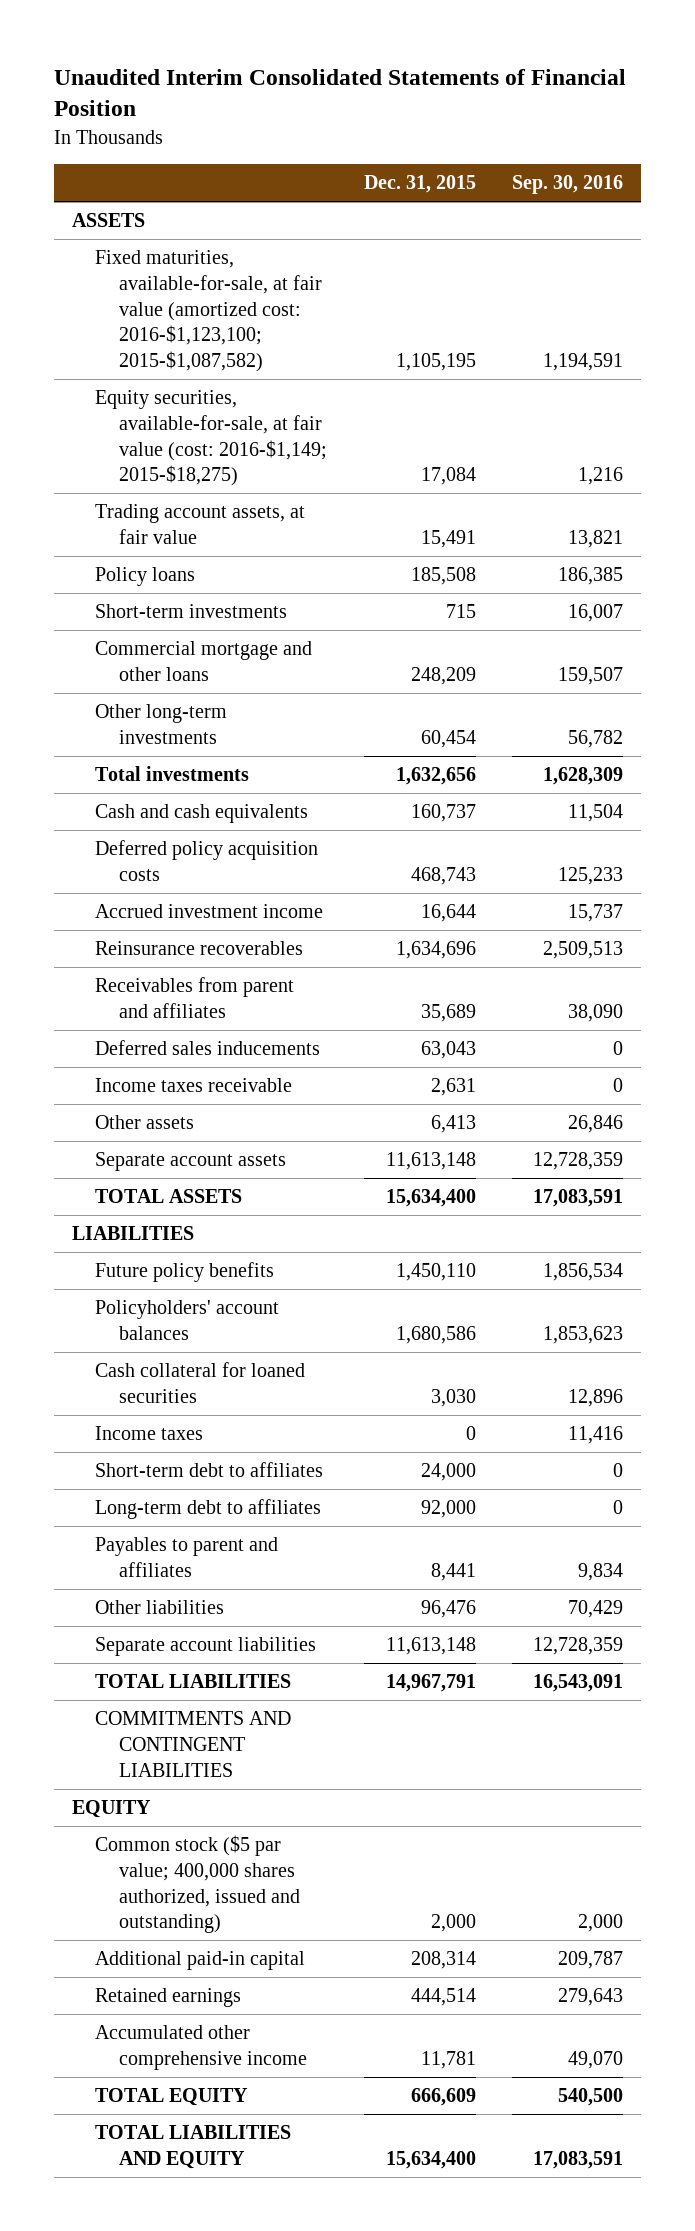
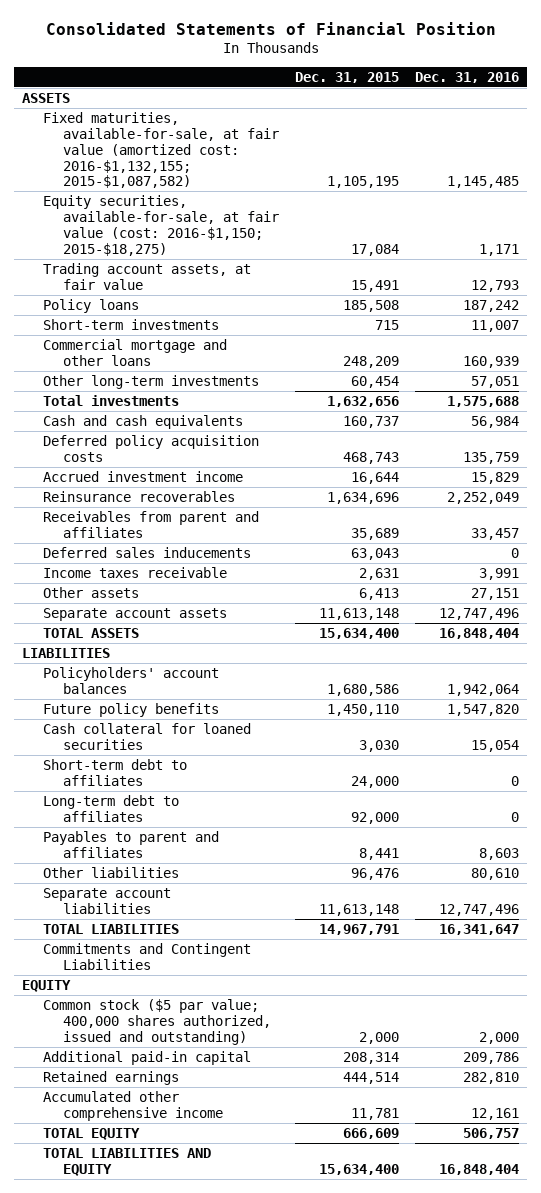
[53,69,626,117] Unaudited Interim Consolidated Statements of Financial Position -> [45,22,496,36] Consolidated Statements of Financial Position
[512,175,624,195] Sep. 30, 2016 -> none
none -> [414,71,519,83] Dec. 31, 2016
[95,250,322,373] Fixed maturities, available-for-sale, at fair value (amortized cost: 2016-$1,123,100; 2015-$1,087,582) -> [42,111,279,189] Fixed maturities, available-for-sale, at fair value (amortized cost: 2016-$1,132,155; 2015-$1,087,582)
[95,390,327,487] Equity securities, available-for-sale, at fair value (cost: 2016-$1,149; 2015-$18,275) -> [42,194,279,256] Equity securities, available-for-sale, at fair value (cost: 2016-$1,150; 2015-$18,275)
[95,1262,275,1283] Future policy benefits -> [42,702,219,717] Future policy benefits
[95,1426,204,1441] Income taxes -> none
[95,1711,292,1777] COMMITMENTS AND CONTINGENT LIABILITIES -> [42,942,251,970] Commitments and Contingent Liabilities

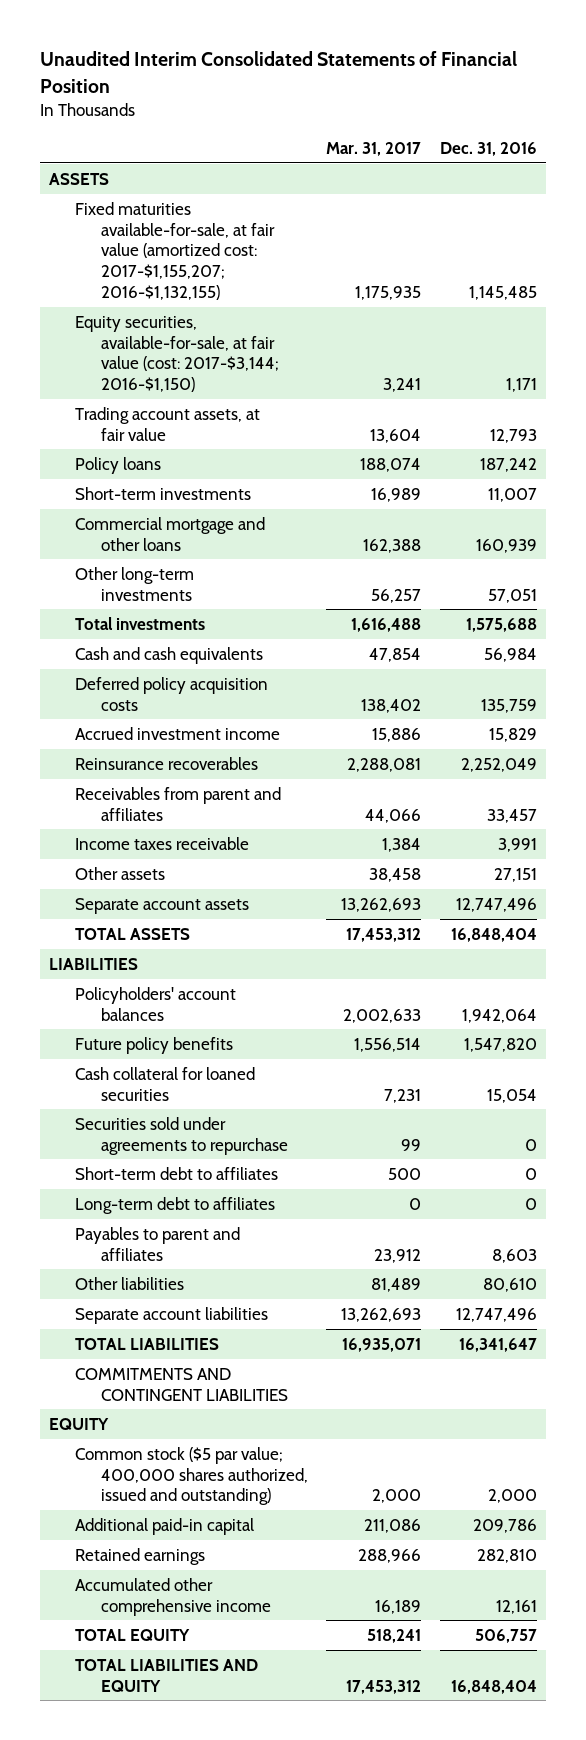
[45,22,496,36] Consolidated Statements of Financial Position -> [40,51,518,93] Unaudited Interim Consolidated Statements of Financial Position
[294,71,399,83] Dec. 31, 2015 -> none
none -> [326,141,422,156] Mar. 31, 2017
[42,111,279,189] Fixed maturities, available-for-sale, at fair value (amortized cost: 2016-$1,132,155; 2015-$1,087,582) -> [75,201,275,300] Fixed maturities available-for-sale, at fair value (amortized cost: 2017-$1,155,207; 2016-$1,132,155)
[42,194,279,256] Equity securities, available-for-sale, at fair value (cost: 2016-$1,150; 2015-$18,275) -> [75,315,279,392] Equity securities, available-for-sale, at fair value (cost: 2017-$3,144; 2016-$1,150)
[42,546,251,558] Deferred sales inducements -> none
none -> [75,1116,288,1155] Securities sold under agreements to repurchase
[42,942,251,970] Commitments and Contingent Liabilities -> [75,1367,288,1401] COMMITMENTS AND CONTINGENT LIABILITIES

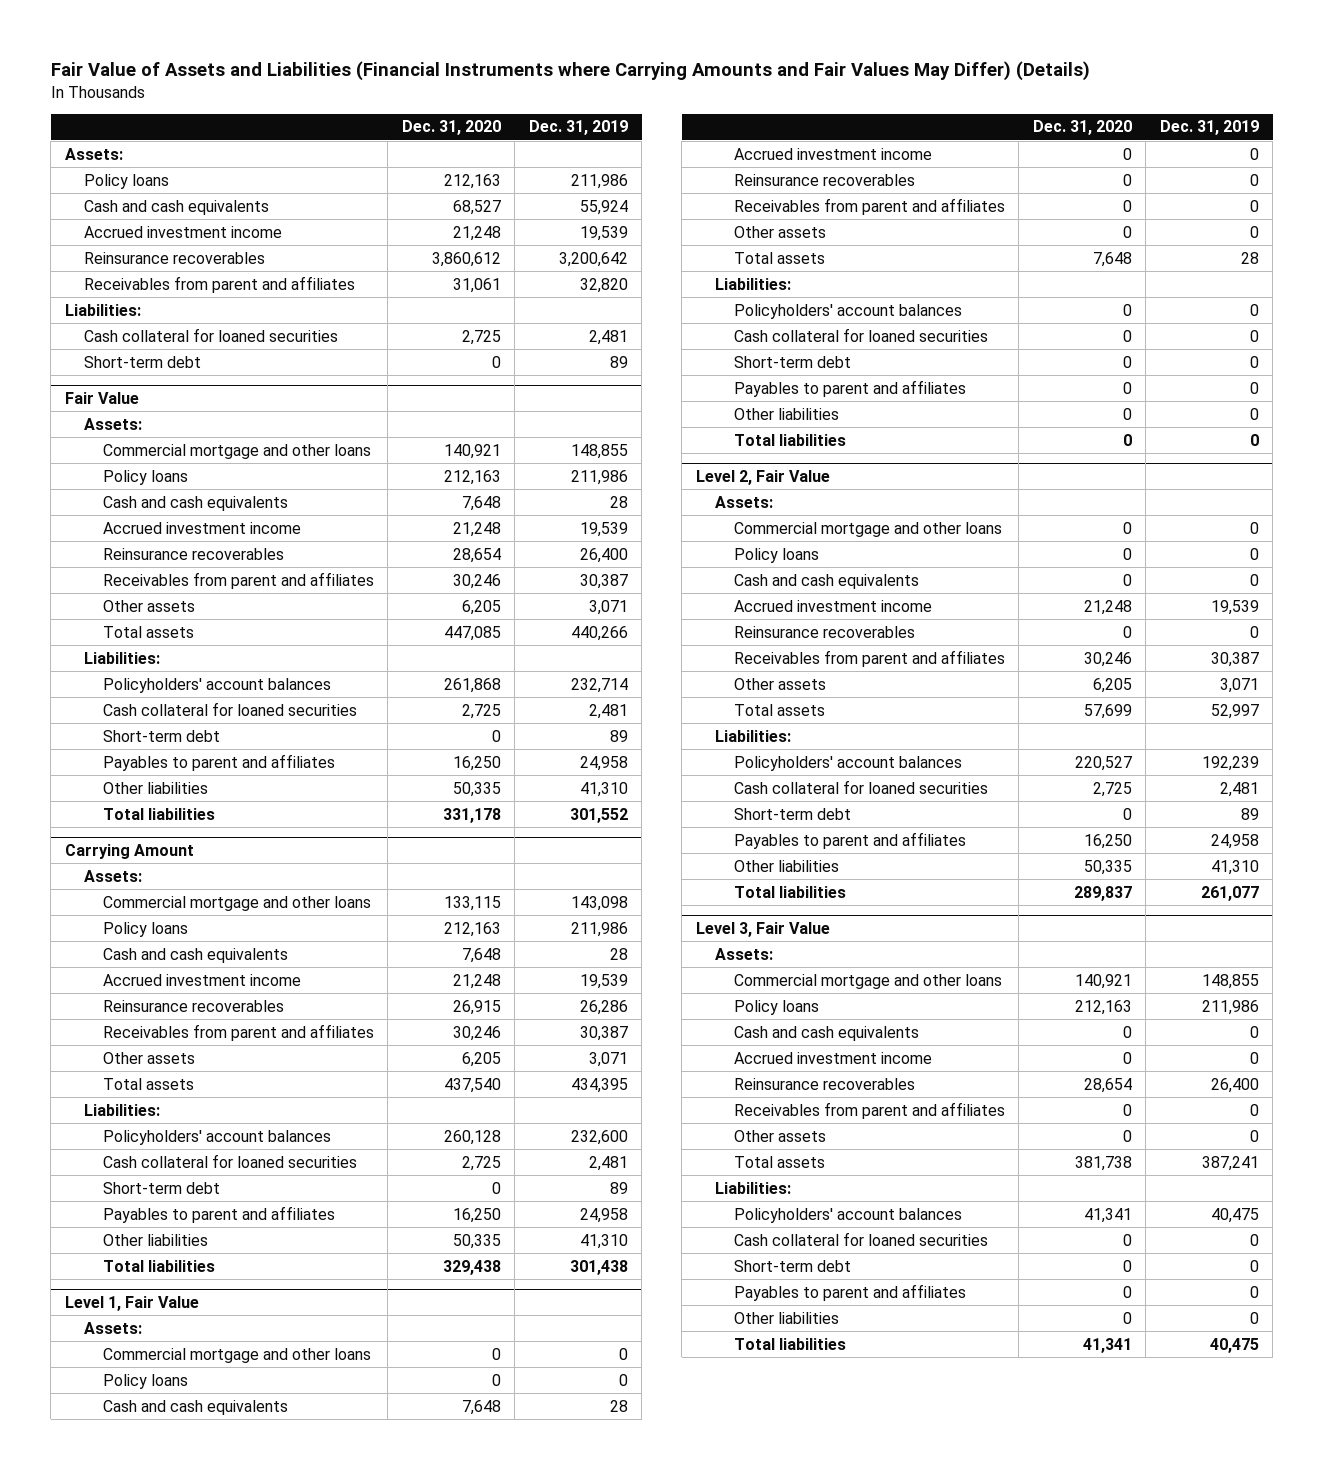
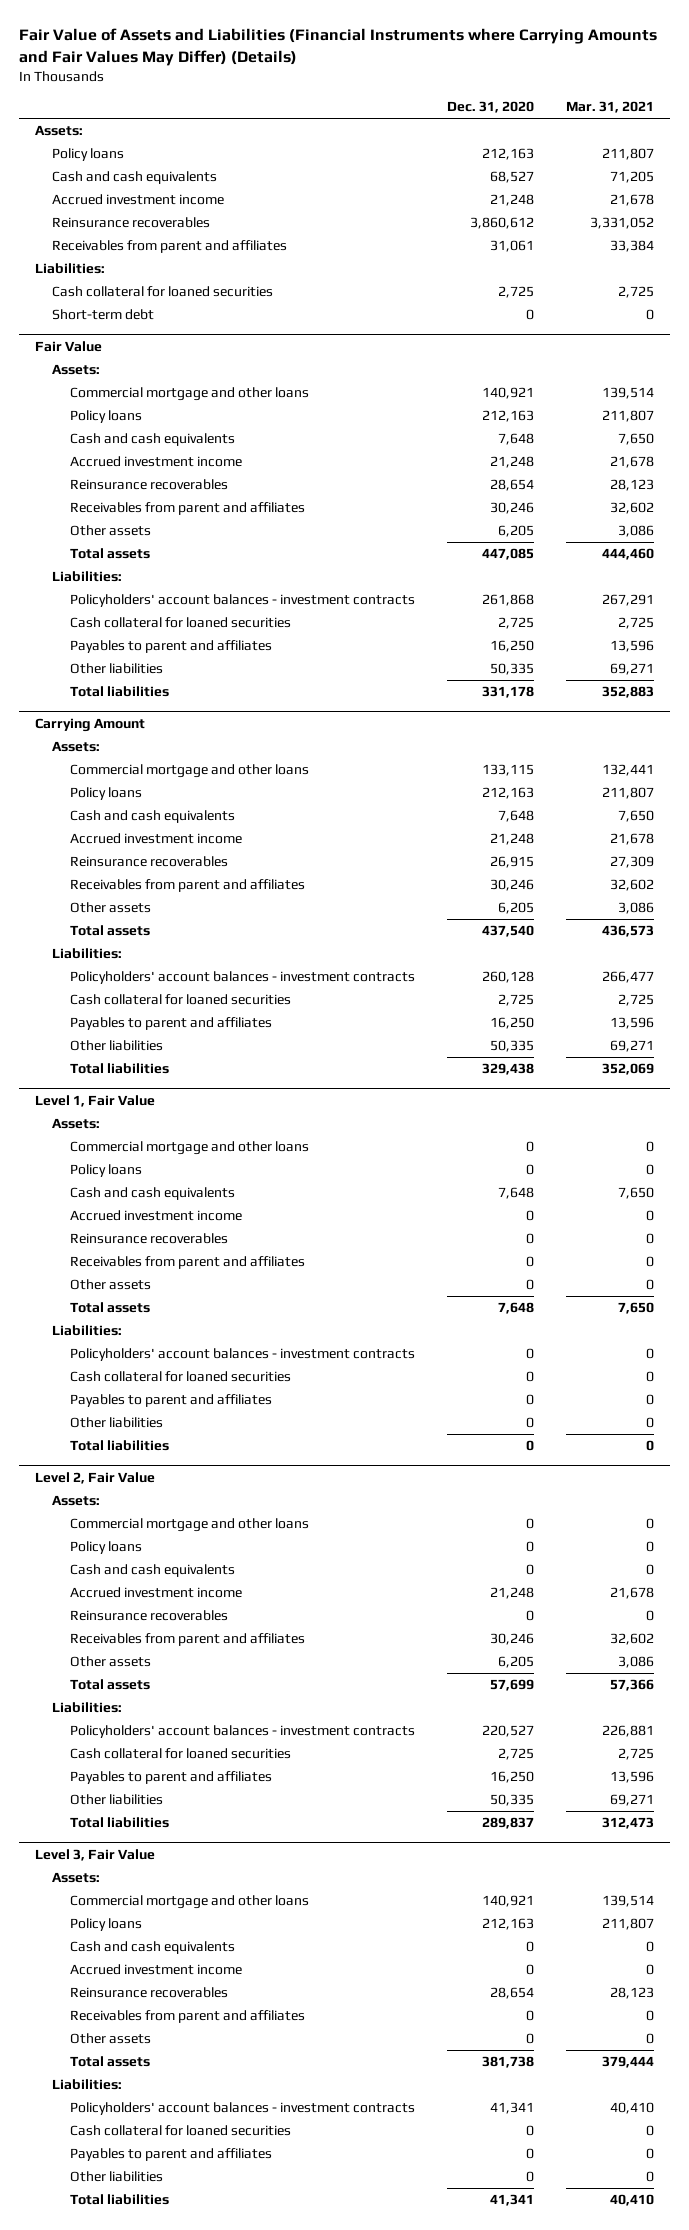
[528,120,628,136] Dec. 31, 2019 -> none
none -> [566,101,655,114] Mar. 31, 2021
[102,677,331,693] Policyholders' account balances -> [69,594,415,608] Policyholders' account balances - investment contracts
[102,729,220,742] Short-term debt -> none
[102,1129,331,1145] Policyholders' account balances -> [69,971,415,985] Policyholders' account balances - investment contracts
[102,1181,220,1194] Short-term debt -> none
[733,303,962,319] Policyholders' account balances -> [69,1348,415,1362] Policyholders' account balances - investment contracts
[733,355,851,368] Short-term debt -> none
[733,755,962,771] Policyholders' account balances -> [69,1725,415,1739] Policyholders' account balances - investment contracts
[733,807,851,820] Short-term debt -> none
[733,1207,962,1223] Policyholders' account balances -> [69,2102,415,2116] Policyholders' account balances - investment contracts
[733,1259,851,1272] Short-term debt -> none

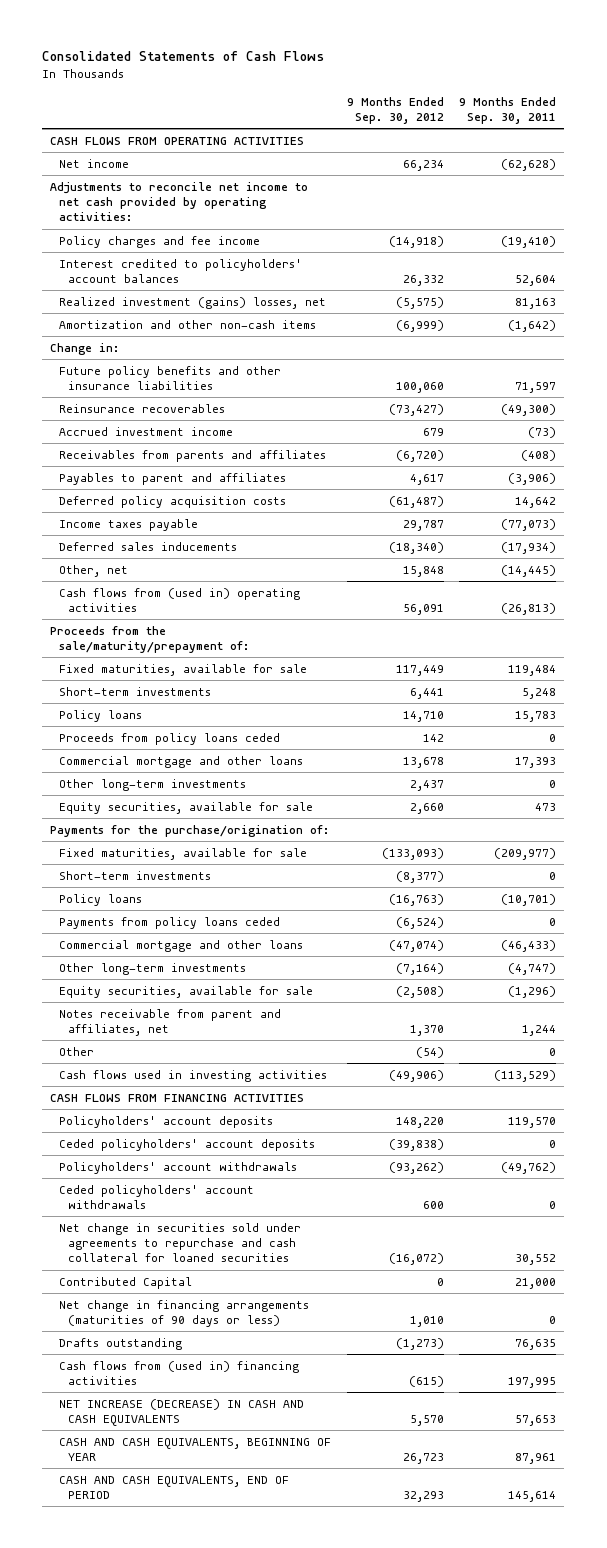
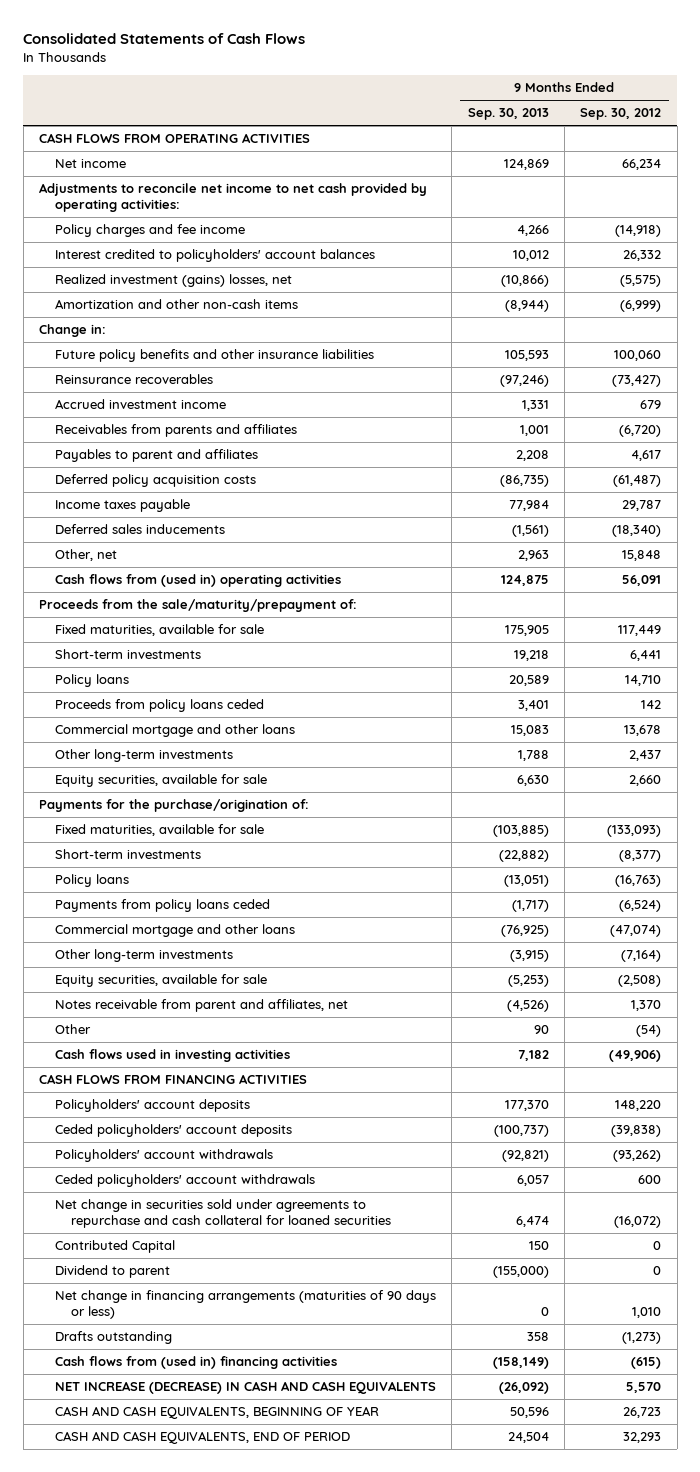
[459,96,557,125] 9 Months Ended Sep. 30, 2011 -> none
none -> [467,108,549,121] Sep. 30, 2013
none -> [54,1265,170,1279] Dividend to parent

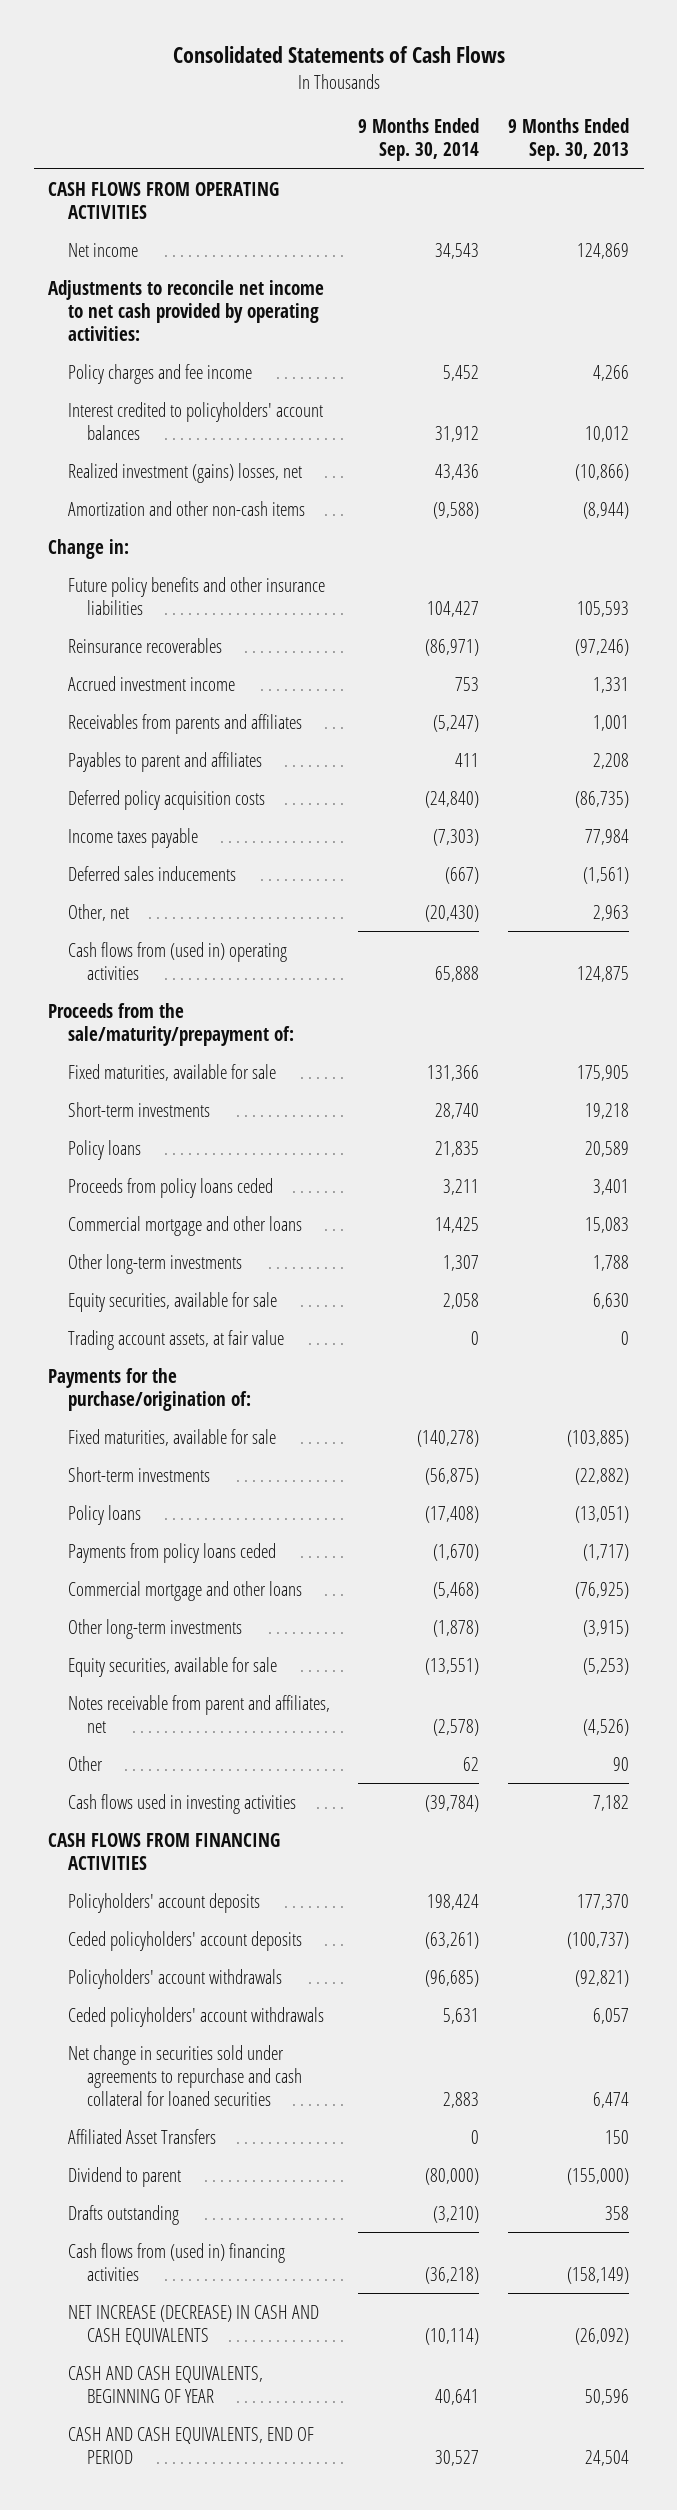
[580,108,662,121] Sep. 30, 2012 -> none
none -> [358,118,480,162] 9 Months Ended Sep. 30, 2014
none -> [67,1329,284,1350] Trading account assets, at fair value
[54,1240,175,1254] Contributed Capital -> none
none -> [67,2128,216,2144] Affiliated Asset Transfers
[54,1290,436,1320] Net change in financing arrangements (maturities of 90 days or less) -> none

